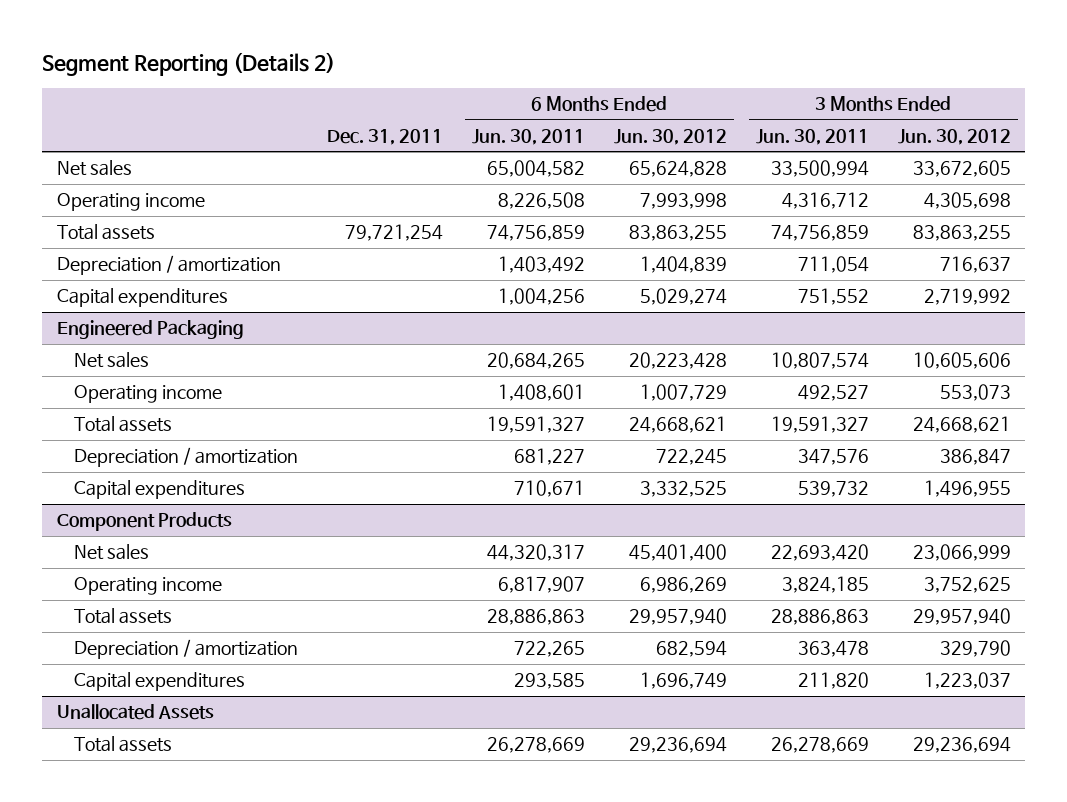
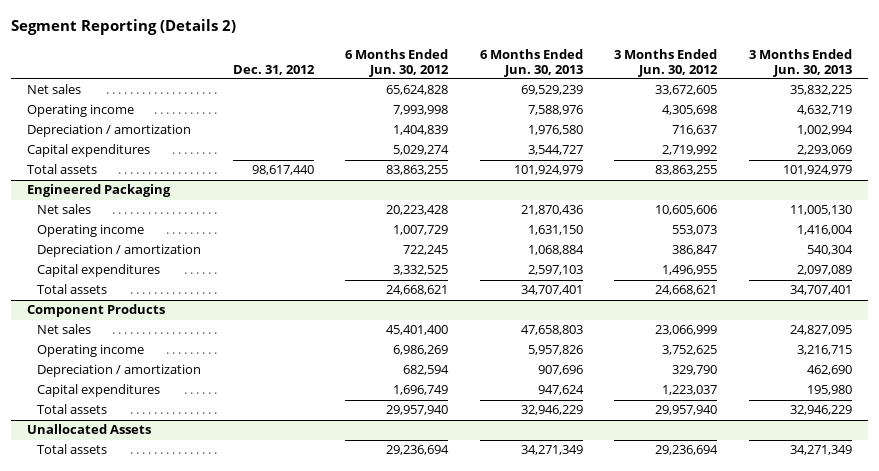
[327,128,444,145] Dec. 31, 2011 -> none
[472,128,586,145] Jun. 30, 2011 -> none
[755,128,869,145] Jun. 30, 2011 -> none
none -> [232,64,315,75] Dec. 31, 2012
none -> [479,48,583,77] 6 Months Ended Jun. 30, 2013
none -> [748,48,852,77] 3 Months Ended Jun. 30, 2013
[56,224,155,241] Total assets -> [27,164,98,175] Total assets
[74,416,173,433] Total assets -> [37,284,108,295] Total assets
[74,608,173,625] Total assets -> [37,404,108,415] Total assets

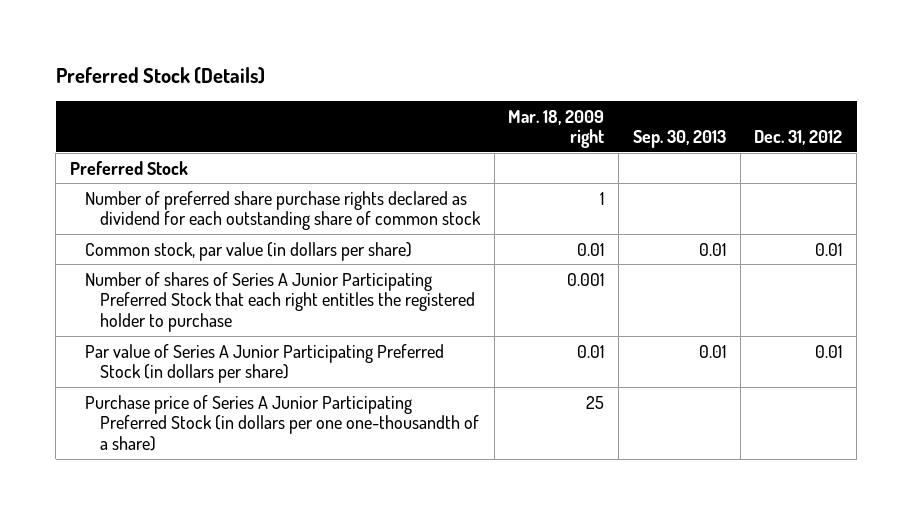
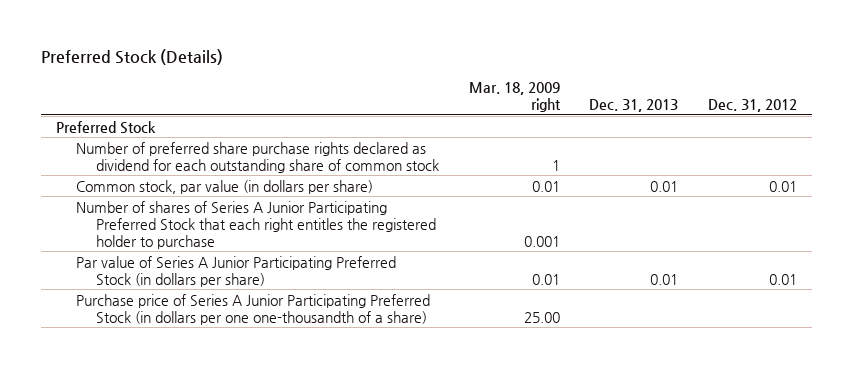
[632,130,726,149] Sep. 30, 2013 -> none
none -> [589,98,679,112] Dec. 31, 2013
[586,395,605,409] 25 -> [523,311,560,323] 25.00

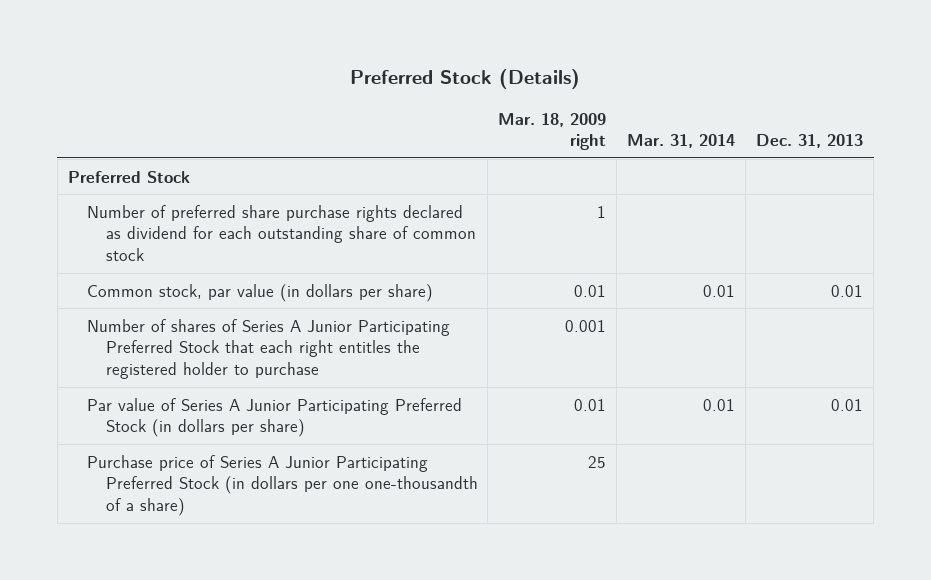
[708,98,798,112] Dec. 31, 2012 -> none
none -> [627,134,736,149] Mar. 31, 2014
[523,311,560,323] 25.00 -> [588,455,607,468] 25

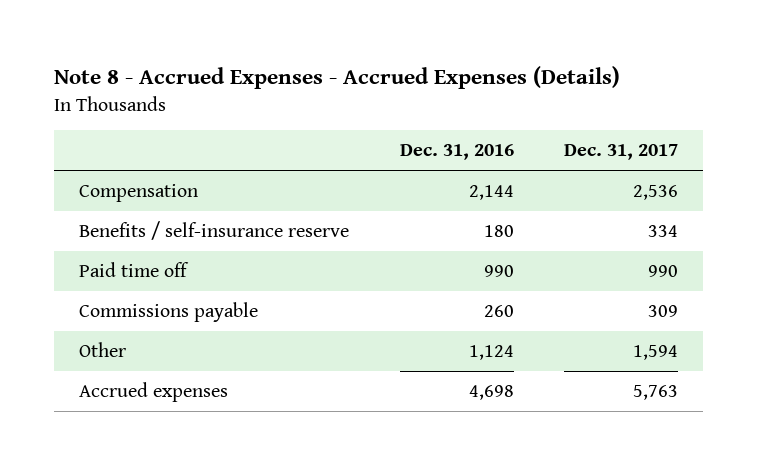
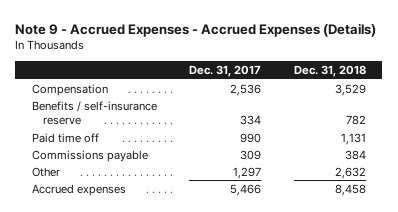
[53,66,620,90] Note 8 - Accrued Expenses - Accrued Expenses (Details) -> [15,22,377,37] Note 9 - Accrued Expenses - Accrued Expenses (Details)
[399,144,514,161] Dec. 31, 2016 -> none
none -> [293,65,366,78] Dec. 31, 2018
[633,345,679,361] 1,594 -> [233,166,262,179] 1,297
[633,385,679,401] 5,763 -> [230,183,262,196] 5,466

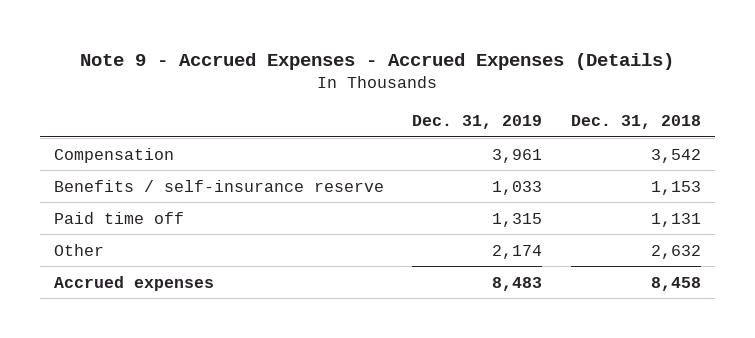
[189,65,262,78] Dec. 31, 2017 -> none
none -> [412,115,543,130] Dec. 31, 2019
[334,83,366,96] 3,529 -> [650,148,701,163] 3,542
[345,115,366,126] 782 -> [650,180,701,195] 1,153
[31,149,148,162] Commissions payable -> none

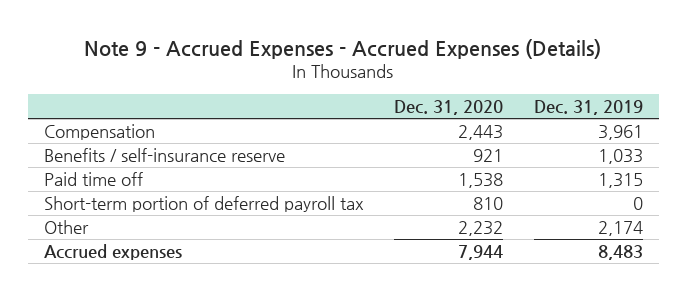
[570,115,701,130] Dec. 31, 2018 -> none
none -> [394,99,504,115] Dec. 31, 2020
none -> [43,195,364,212] Short-term portion of deferred payroll tax

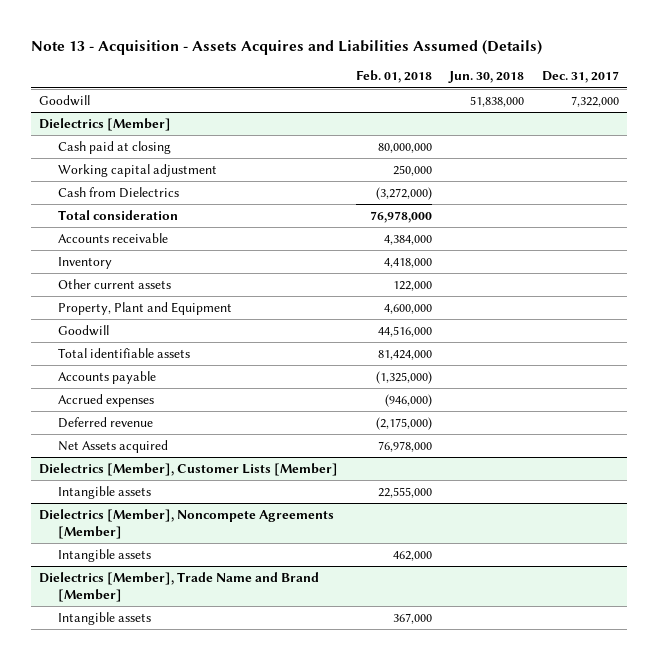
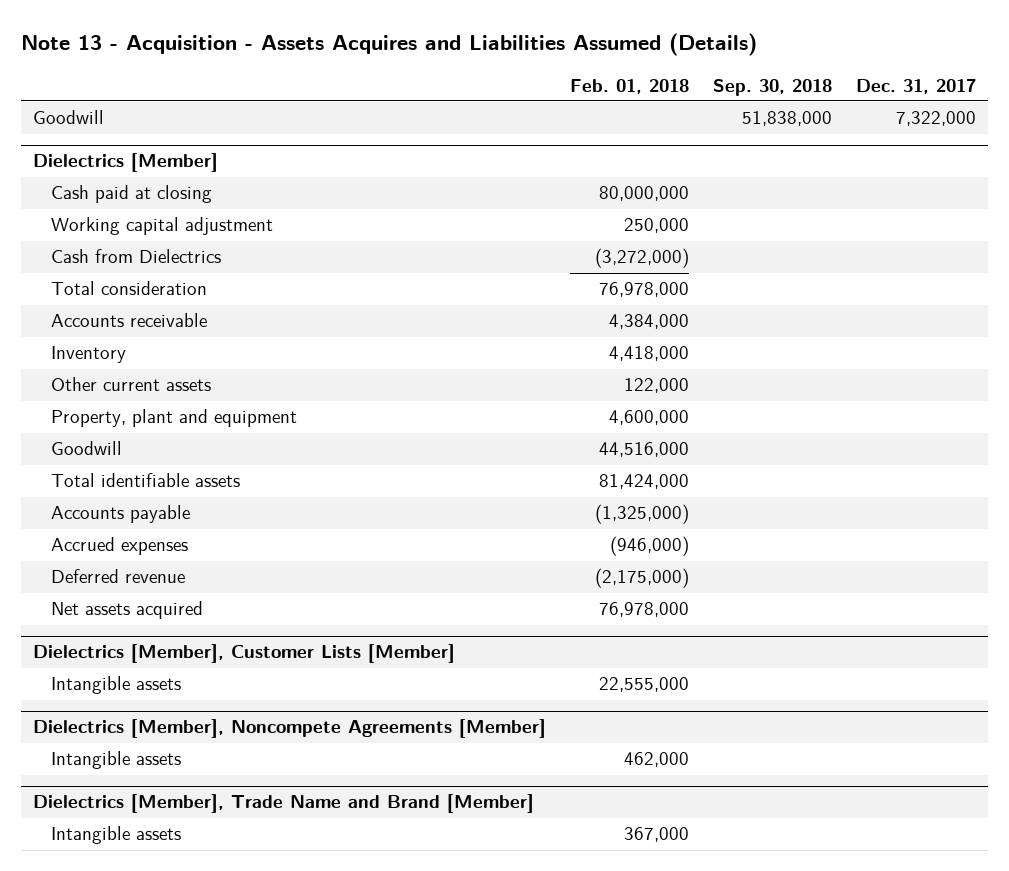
[448,71,525,84] Jun. 30, 2018 -> none
none -> [713,78,833,96] Sep. 30, 2018
[58,301,233,315] Property, Plant and Equipment -> [50,409,297,428] Property, plant and equipment
[58,439,169,453] Net Assets acquired -> [50,601,203,620] Net assets acquired

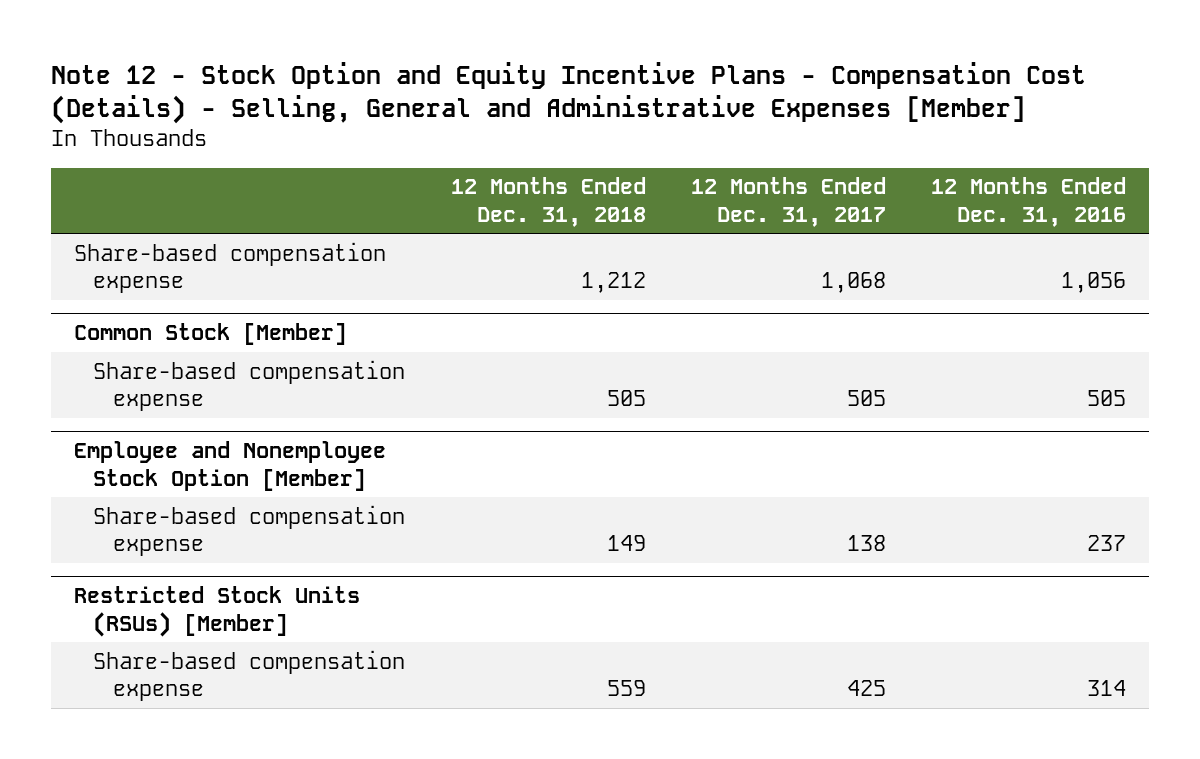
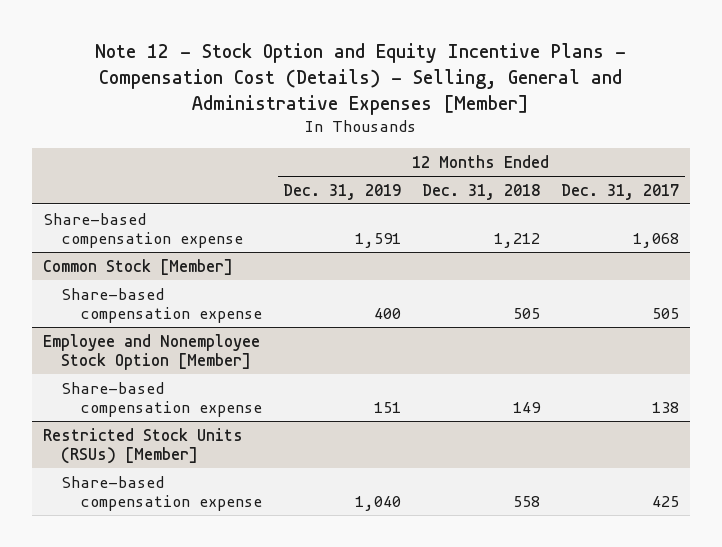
[931,177,1127,227] 12 Months Ended Dec. 31, 2016 -> none
none -> [282,183,401,200] Dec. 31, 2019
[606,679,646,696] 559 -> [513,495,541,507] 558

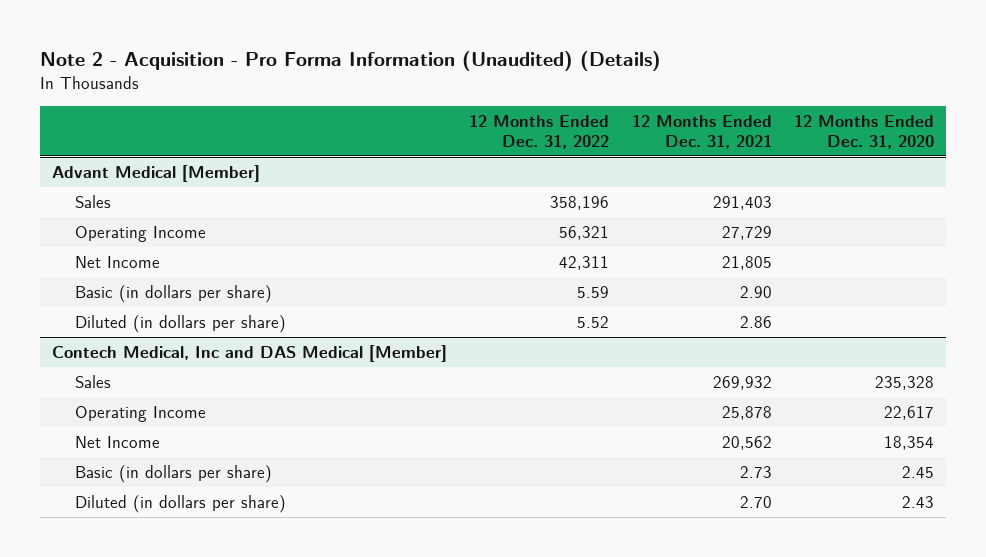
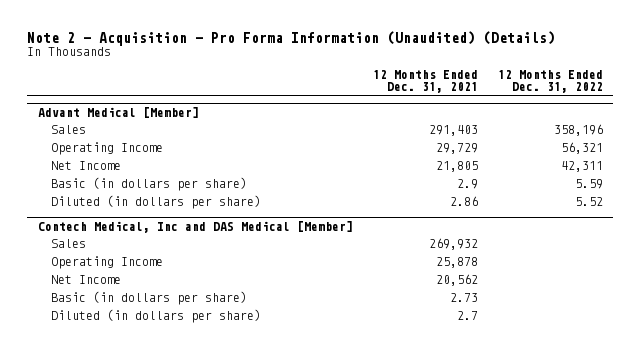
[794,114,935,149] 12 Months Ended Dec. 31, 2020 -> none
[721,225,772,240] 27,729 -> [435,143,478,155] 29,729
[739,285,772,298] 2.90 -> [456,179,478,190] 2.9
[739,495,772,508] 2.70 -> [456,311,478,321] 2.7

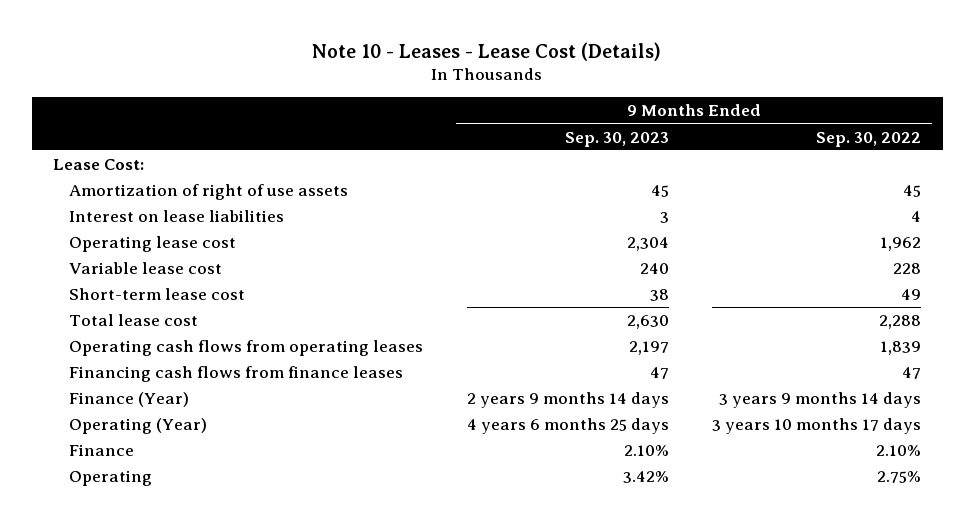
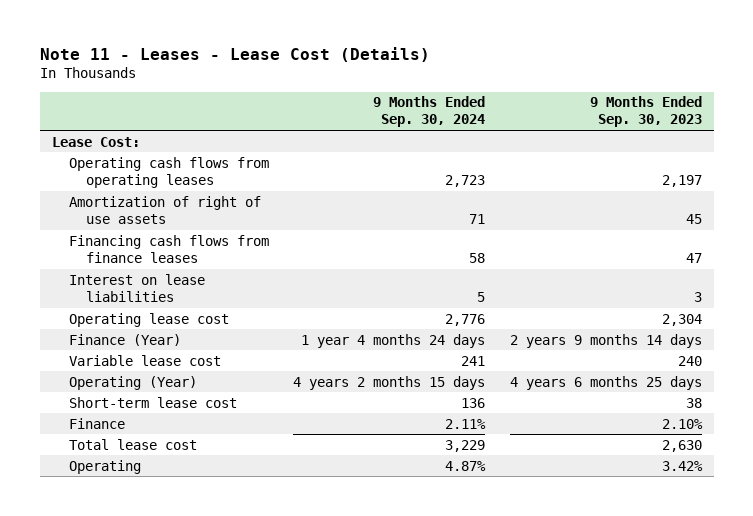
[312,41,662,61] Note 10 - Leases - Lease Cost (Details) -> [39,47,430,63] Note 11 - Leases - Lease Cost (Details)
[816,131,922,147] Sep. 30, 2022 -> none
none -> [373,96,486,128] 9 Months Ended Sep. 30, 2024
[69,339,424,356] Operating cash flows from operating leases -> [69,156,270,188] Operating cash flows from operating leases
[69,365,404,382] Financing cash flows from finance leases -> [69,234,270,263] Financing cash flows from finance leases
[69,261,223,274] Variable lease cost -> [69,354,222,366] Variable lease cost
[69,287,246,300] Short-term lease cost -> [69,396,238,408] Short-term lease cost
[69,313,199,326] Total lease cost -> [69,438,198,450] Total lease cost

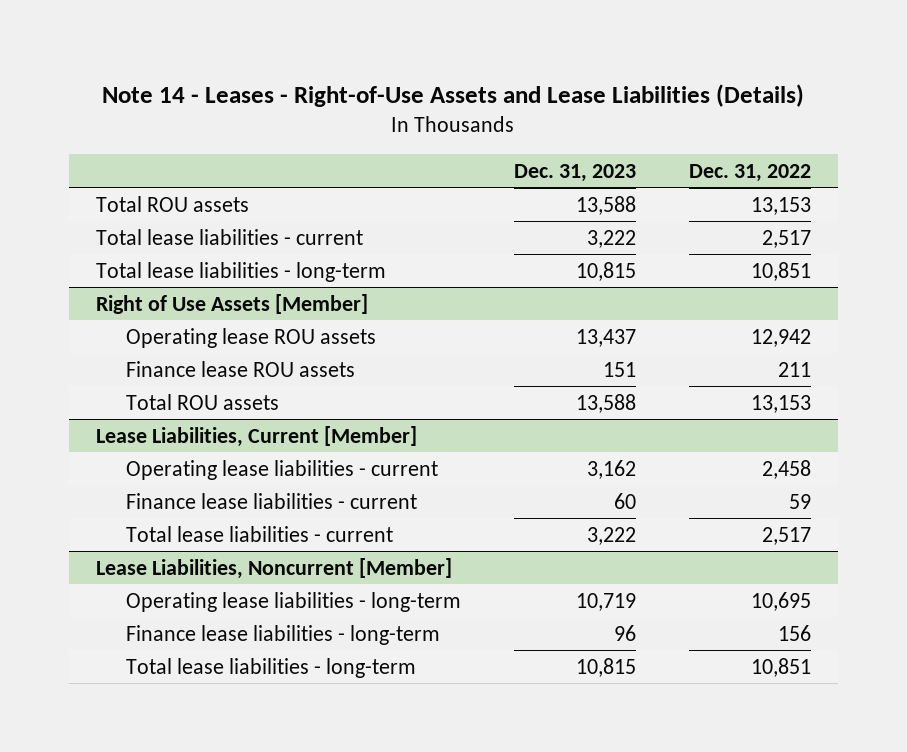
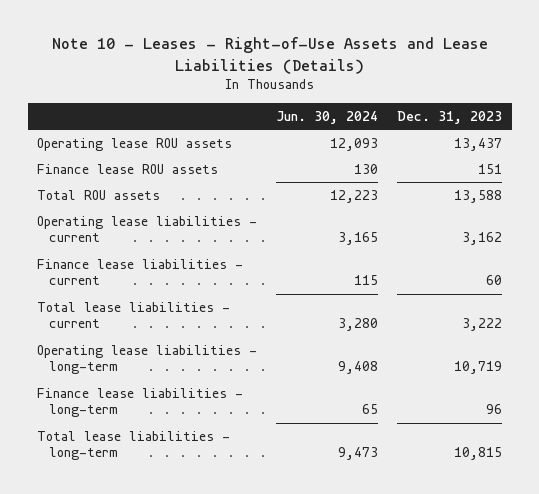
[102,83,805,107] Note 14 - Leases - Right-of-Use Assets and Lease Liabilities (Details) -> [51,37,488,74] Note 10 - Leases - Right-of-Use Assets and Lease Liabilities (Details)
[689,163,812,182] Dec. 31, 2022 -> none
none -> [276,110,379,124] Jun. 30, 2024
[95,195,249,212] Total ROU assets -> none
[95,228,363,245] Total lease liabilities - current -> none
[95,261,386,282] Total lease liabilities - long-term -> none
[95,293,368,314] Right of Use Assets [Member] -> none
[95,425,417,447] Lease Liabilities, Current [Member] -> none
[95,557,452,579] Lease Liabilities, Noncurrent [Member] -> none

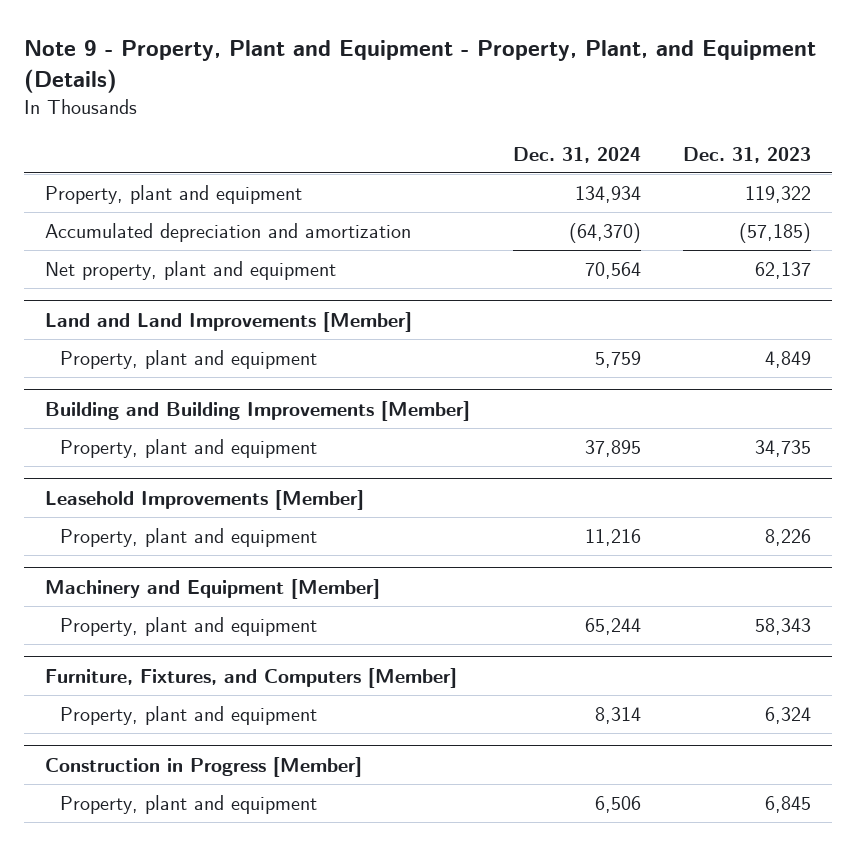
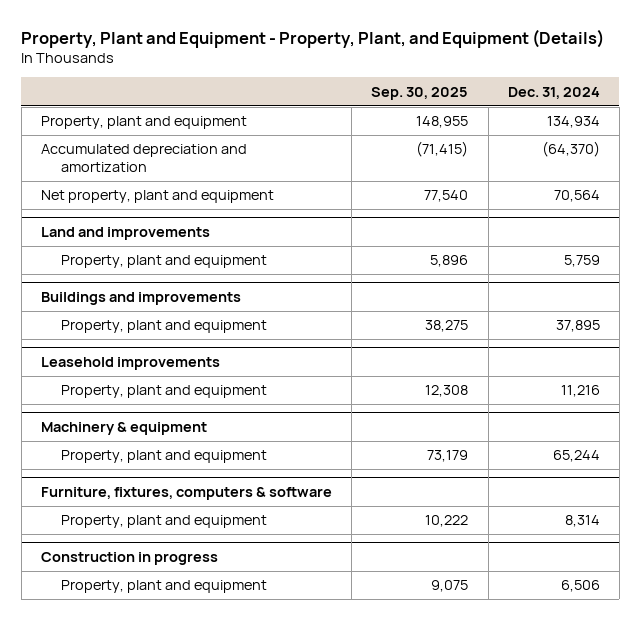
[24,39,817,94] Note 9 - Property, Plant and Equipment - Property, Plant, and Equipment (Details) -> [21,28,605,48] Property, Plant and Equipment - Property, Plant, and Equipment (Details)
[682,146,811,163] Dec. 31, 2023 -> none
none -> [371,86,469,100] Sep. 30, 2025
[45,311,413,332] Land and Land Improvements [Member] -> [40,227,210,241] Land and improvements
[45,400,471,421] Building and Building Improvements [Member] -> [40,292,241,306] Buildings and improvements
[45,489,365,510] Leasehold Improvements [Member] -> [40,357,220,371] Leasehold improvements
[45,578,381,599] Machinery and Equipment [Member] -> [40,422,207,436] Machinery & equipment
[45,667,458,688] Furniture, Fixtures, and Computers [Member] -> [40,487,332,501] Furniture, fixtures, computers & software
[45,756,363,777] Construction in Progress [Member] -> [40,552,218,566] Construction in progress

